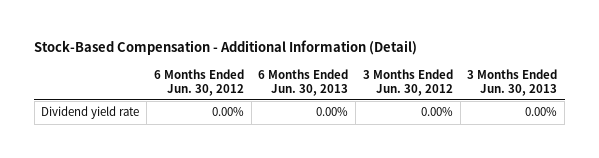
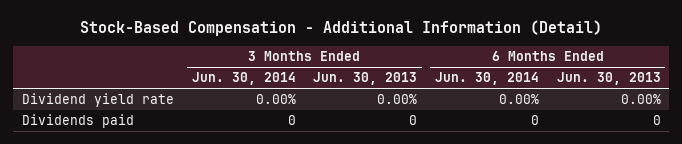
[153,68,244,96] 6 Months Ended Jun. 30, 2012 -> none
[362,68,453,96] 3 Months Ended Jun. 30, 2012 -> none
none -> [191,72,296,86] Jun. 30, 2014
none -> [434,72,539,86] Jun. 30, 2014
none -> [21,114,134,129] Dividends paid

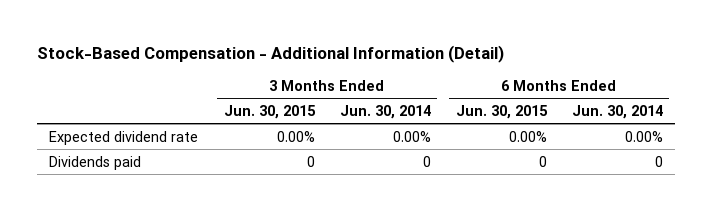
[313,72,418,86] Jun. 30, 2013 -> none
[556,72,661,86] Jun. 30, 2013 -> none
none -> [223,104,316,119] Jun. 30, 2015
none -> [455,104,548,119] Jun. 30, 2015
[21,93,174,108] Dividend yield rate -> [49,130,199,145] Expected dividend rate

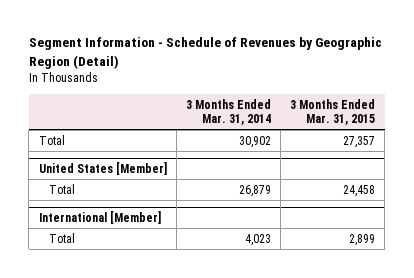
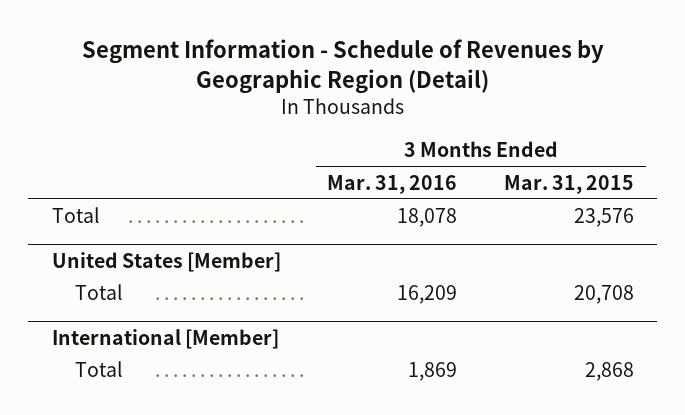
[185,98,271,126] 3 Months Ended Mar. 31, 2014 -> none
none -> [327,174,458,194] Mar. 31, 2016
[342,135,375,148] 27,357 -> [573,208,634,228] 23,576
[342,184,375,197] 24,458 -> [573,285,634,305] 20,708
[348,233,375,246] 2,899 -> [584,362,634,382] 2,868

